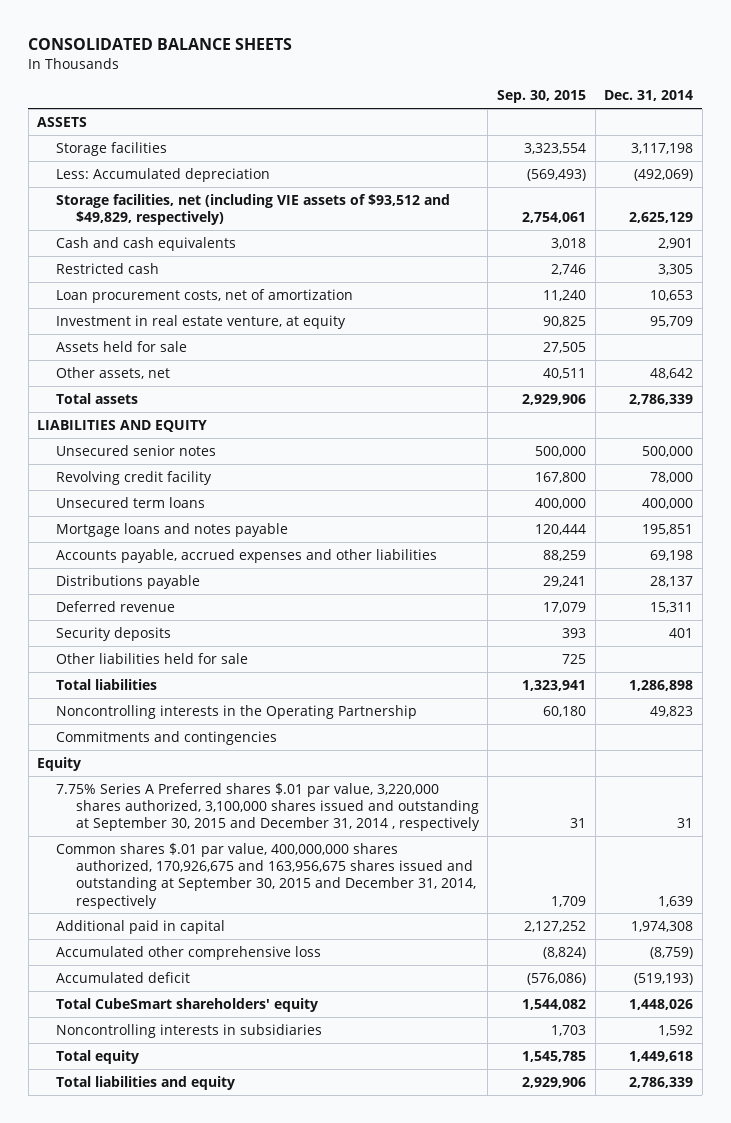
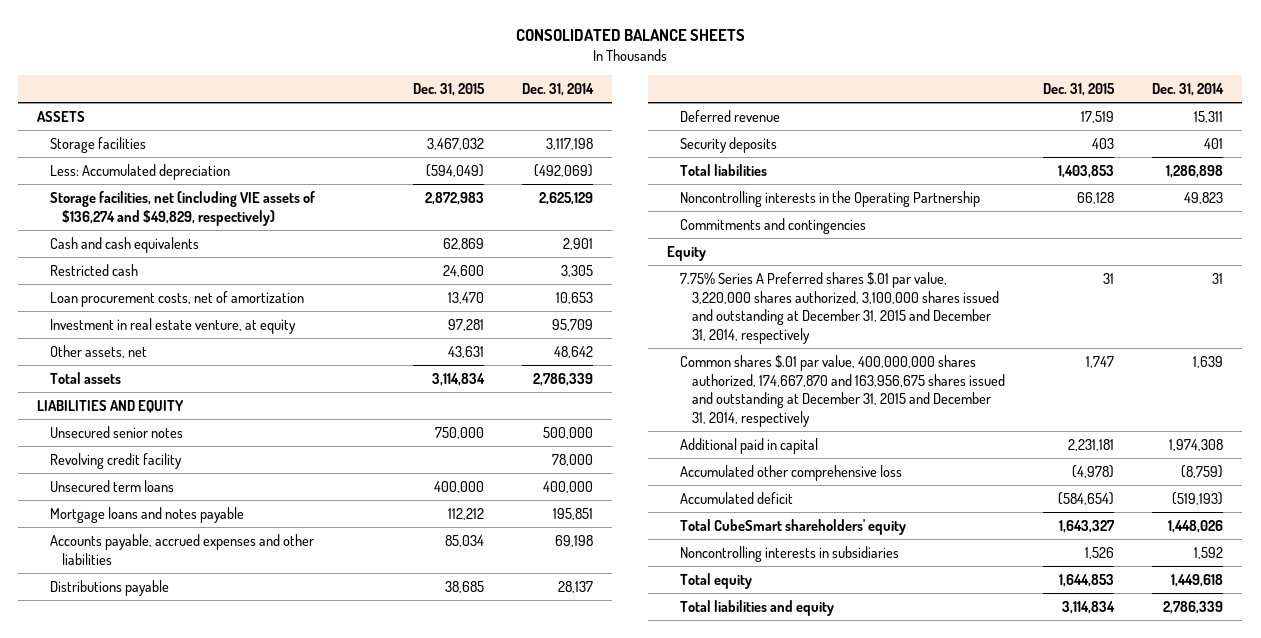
[496,90,586,104] Sep. 30, 2015 -> none
none -> [413,83,486,97] Dec. 31, 2015
[56,193,451,226] Storage facilities, net (including VIE assets of $93,512 and $49,829, respectively) -> [49,191,315,226] Storage facilities, net (including VIE assets of $136,274 and $49,829, respectively)
[56,340,188,352] Assets held for sale -> none
[56,652,249,664] Other liabilities held for sale -> none
[56,782,480,832] 7.75% Series A Preferred shares $.01 par value, 3,220,000 shares authorized, 3,100,000 shares issued and outstanding at September 30, 2015 and December 31, 2014 , respectively -> [679,272,1000,344] 7.75% Series A Preferred shares $.01 par value, 3,220,000 shares authorized, 3,100,000 shares issued and outstanding at December 31, 2015 and December 31, 2014, respectively
[56,842,476,909] Common shares $.01 par value, 400,000,000 shares authorized, 170,926,675 and 163,956,675 shares issued and outstanding at September 30, 2015 and December 31, 2014, respectively -> [679,355,1006,427] Common shares $.01 par value, 400,000,000 shares authorized, 174,667,870 and 163,956,675 shares issued and outstanding at December 31, 2015 and December 31, 2014, respectively

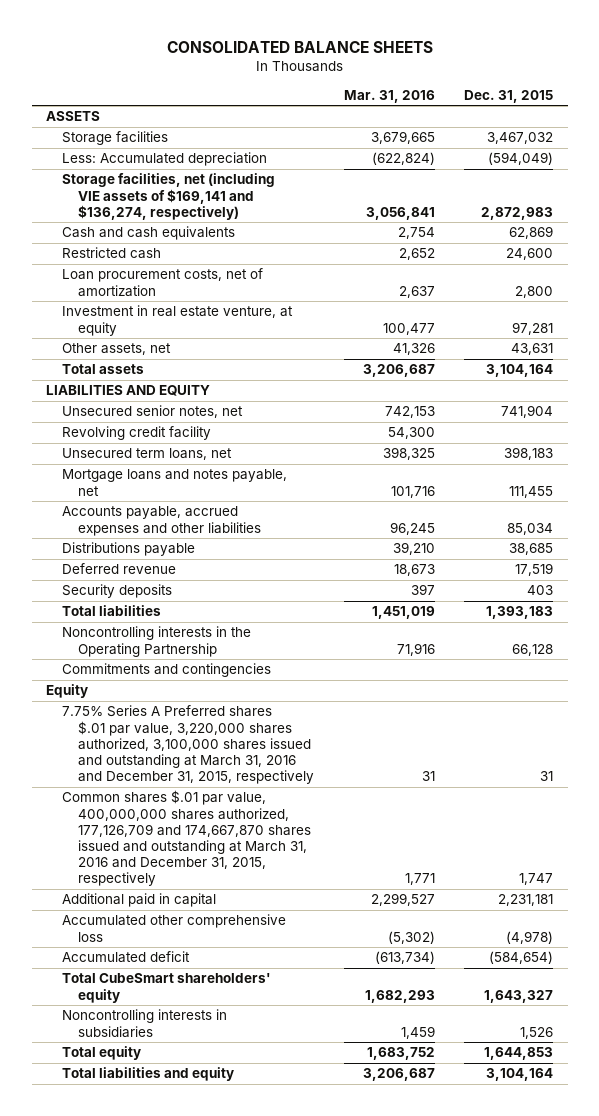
[522,83,595,97] Dec. 31, 2014 -> none
none -> [343,89,435,103] Mar. 31, 2016
[49,191,315,226] Storage facilities, net (including VIE assets of $136,274 and $49,829, respectively) -> [62,173,276,220] Storage facilities, net (including VIE assets of $169,141 and $136,274, respectively)
[448,292,485,305] 13,470 -> [515,285,554,298] 2,800
[432,373,486,387] 3,114,834 -> [486,364,554,378] 3,104,164
[49,426,183,439] Unsecured senior notes -> [62,405,244,419] Unsecured senior notes, net
[435,427,485,440] 750,000 -> [501,405,554,419] 741,904
[49,480,174,493] Unsecured term loans -> [62,448,233,461] Unsecured term loans, net
[434,481,485,494] 400,000 -> [504,447,554,461] 398,183
[49,507,244,524] Mortgage loans and notes payable -> [62,469,288,496] Mortgage loans and notes payable, net
[448,508,485,521] 112,212 -> [509,485,554,498] 111,455
[1058,165,1115,179] 1,403,853 -> [486,606,554,620] 1,393,183
[679,272,1000,344] 7.75% Series A Preferred shares $.01 par value, 3,220,000 shares authorized, 3,100,000 shares issued and outstanding at December 31, 2015 and December 31, 2014, respectively -> [62,705,315,784] 7.75% Series A Preferred shares $.01 par value, 3,220,000 shares authorized, 3,100,000 shares issued and outstanding at March 31, 2016 and December 31, 2015, respectively
[679,355,1006,427] Common shares $.01 par value, 400,000,000 shares authorized, 174,667,870 and 163,956,675 shares issued and outstanding at December 31, 2015 and December 31, 2014, respectively -> [62,790,312,887] Common shares $.01 par value, 400,000,000 shares authorized, 177,126,709 and 174,667,870 shares issued and outstanding at March 31, 2016 and December 31, 2015, respectively
[1062,601,1116,615] 3,114,834 -> [486,1068,554,1082] 3,104,164

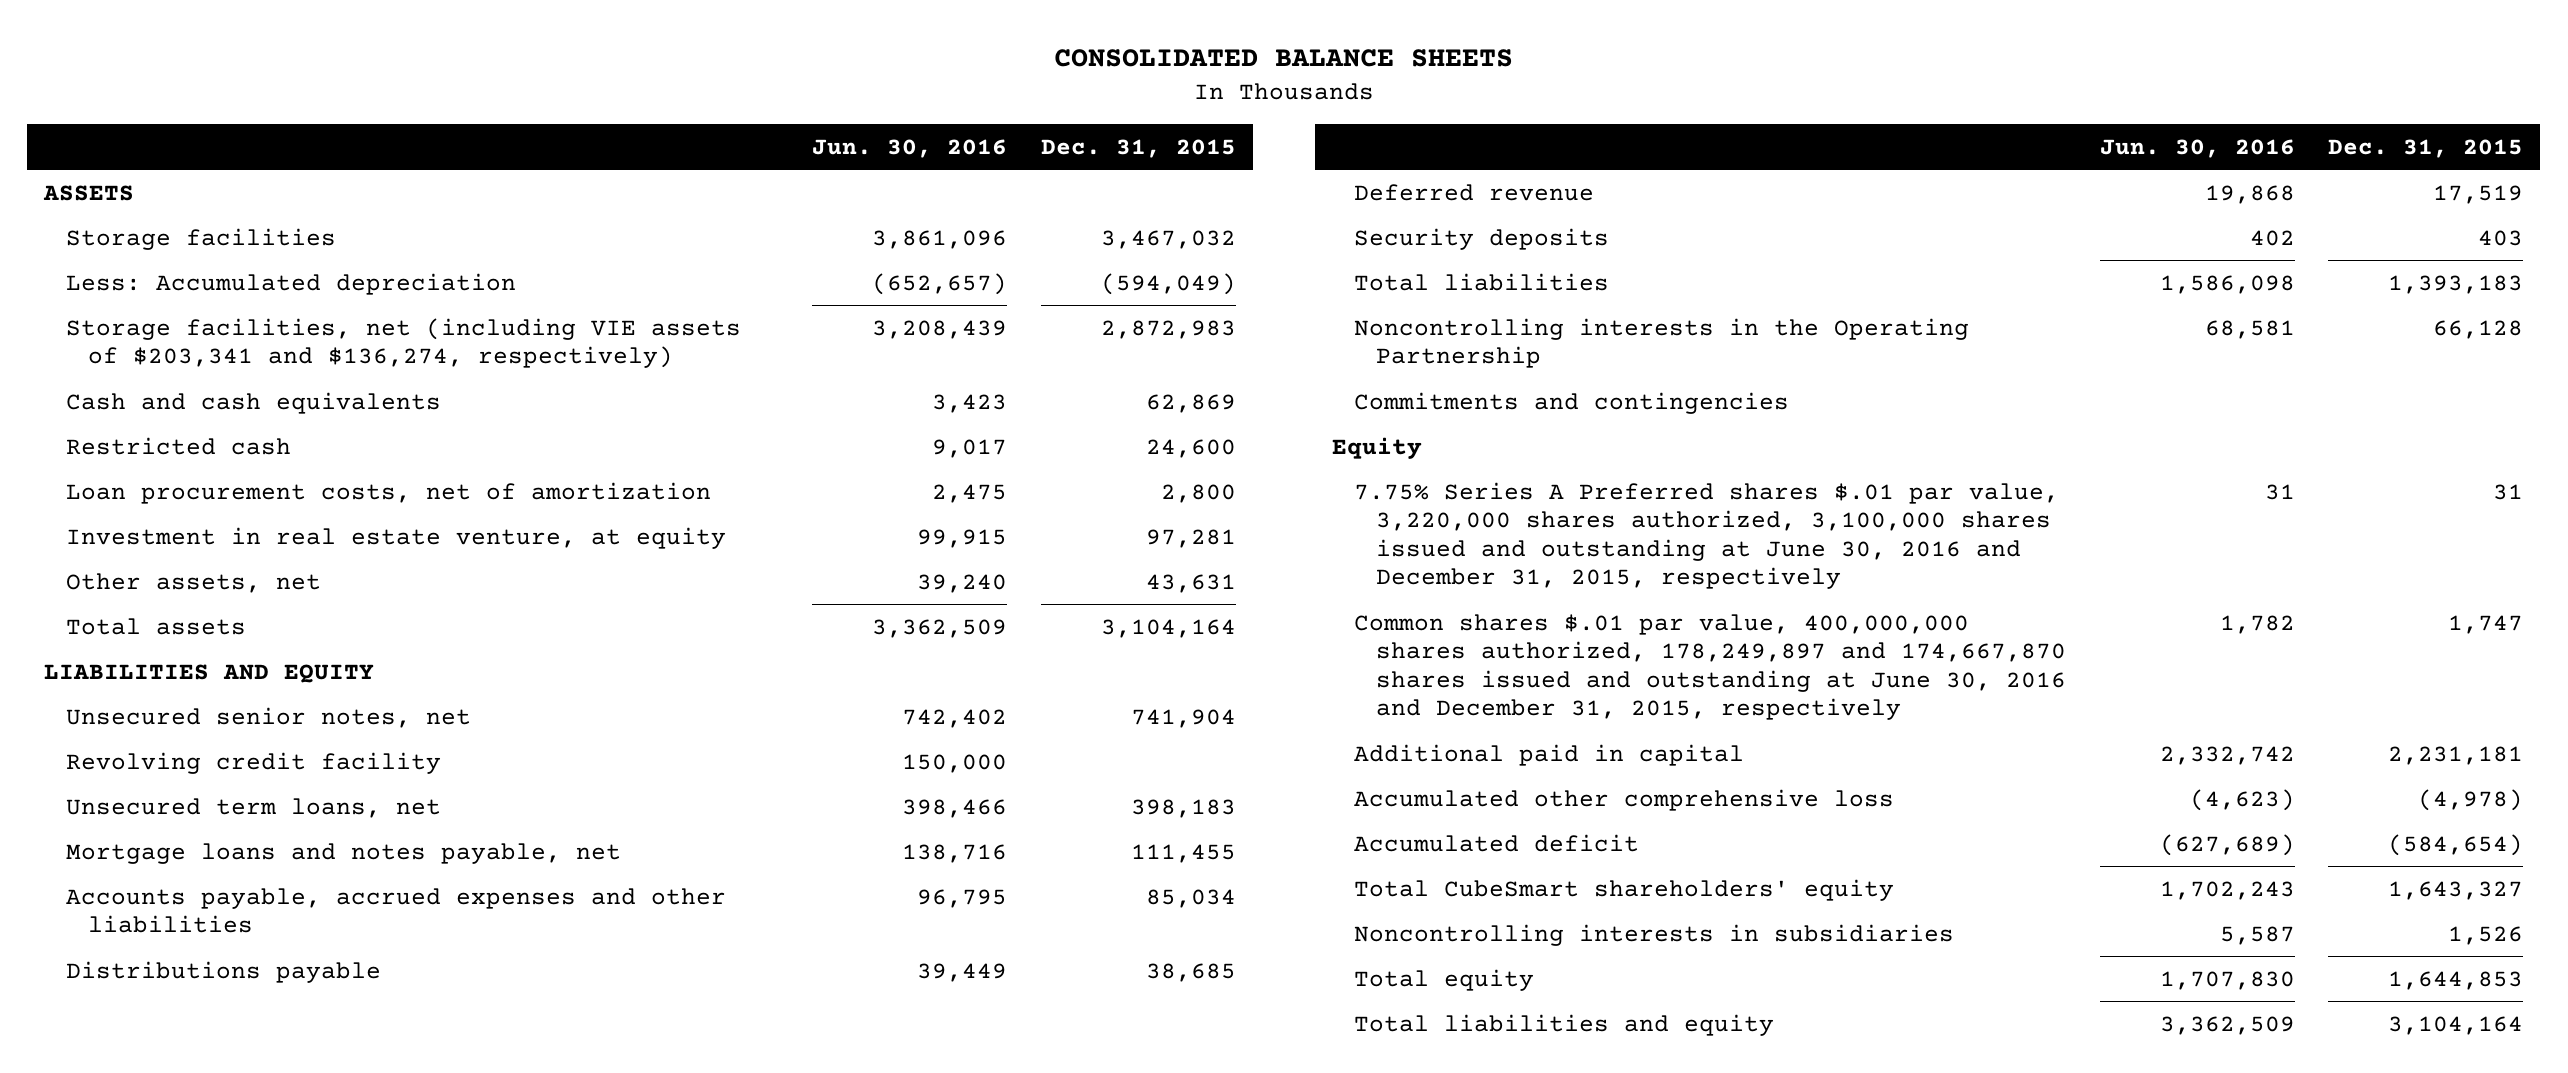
[343,89,435,103] Mar. 31, 2016 -> none
none -> [812,138,1008,158] Jun. 30, 2016
[62,173,276,220] Storage facilities, net (including VIE assets of $169,141 and $136,274, respectively) -> [66,317,742,369] Storage facilities, net (including VIE assets of $203,341 and $136,274, respectively)
[62,705,315,784] 7.75% Series A Preferred shares $.01 par value, 3,220,000 shares authorized, 3,100,000 shares issued and outstanding at March 31, 2016 and December 31, 2015, respectively -> [1353,481,2059,590] 7.75% Series A Preferred shares $.01 par value, 3,220,000 shares authorized, 3,100,000 shares issued and outstanding at June 30, 2016 and December 31, 2015, respectively
[62,790,312,887] Common shares $.01 par value, 400,000,000 shares authorized, 177,126,709 and 174,667,870 shares issued and outstanding at March 31, 2016 and December 31, 2015, respectively -> [1353,613,2066,721] Common shares $.01 par value, 400,000,000 shares authorized, 178,249,897 and 174,667,870 shares issued and outstanding at June 30, 2016 and December 31, 2015, respectively

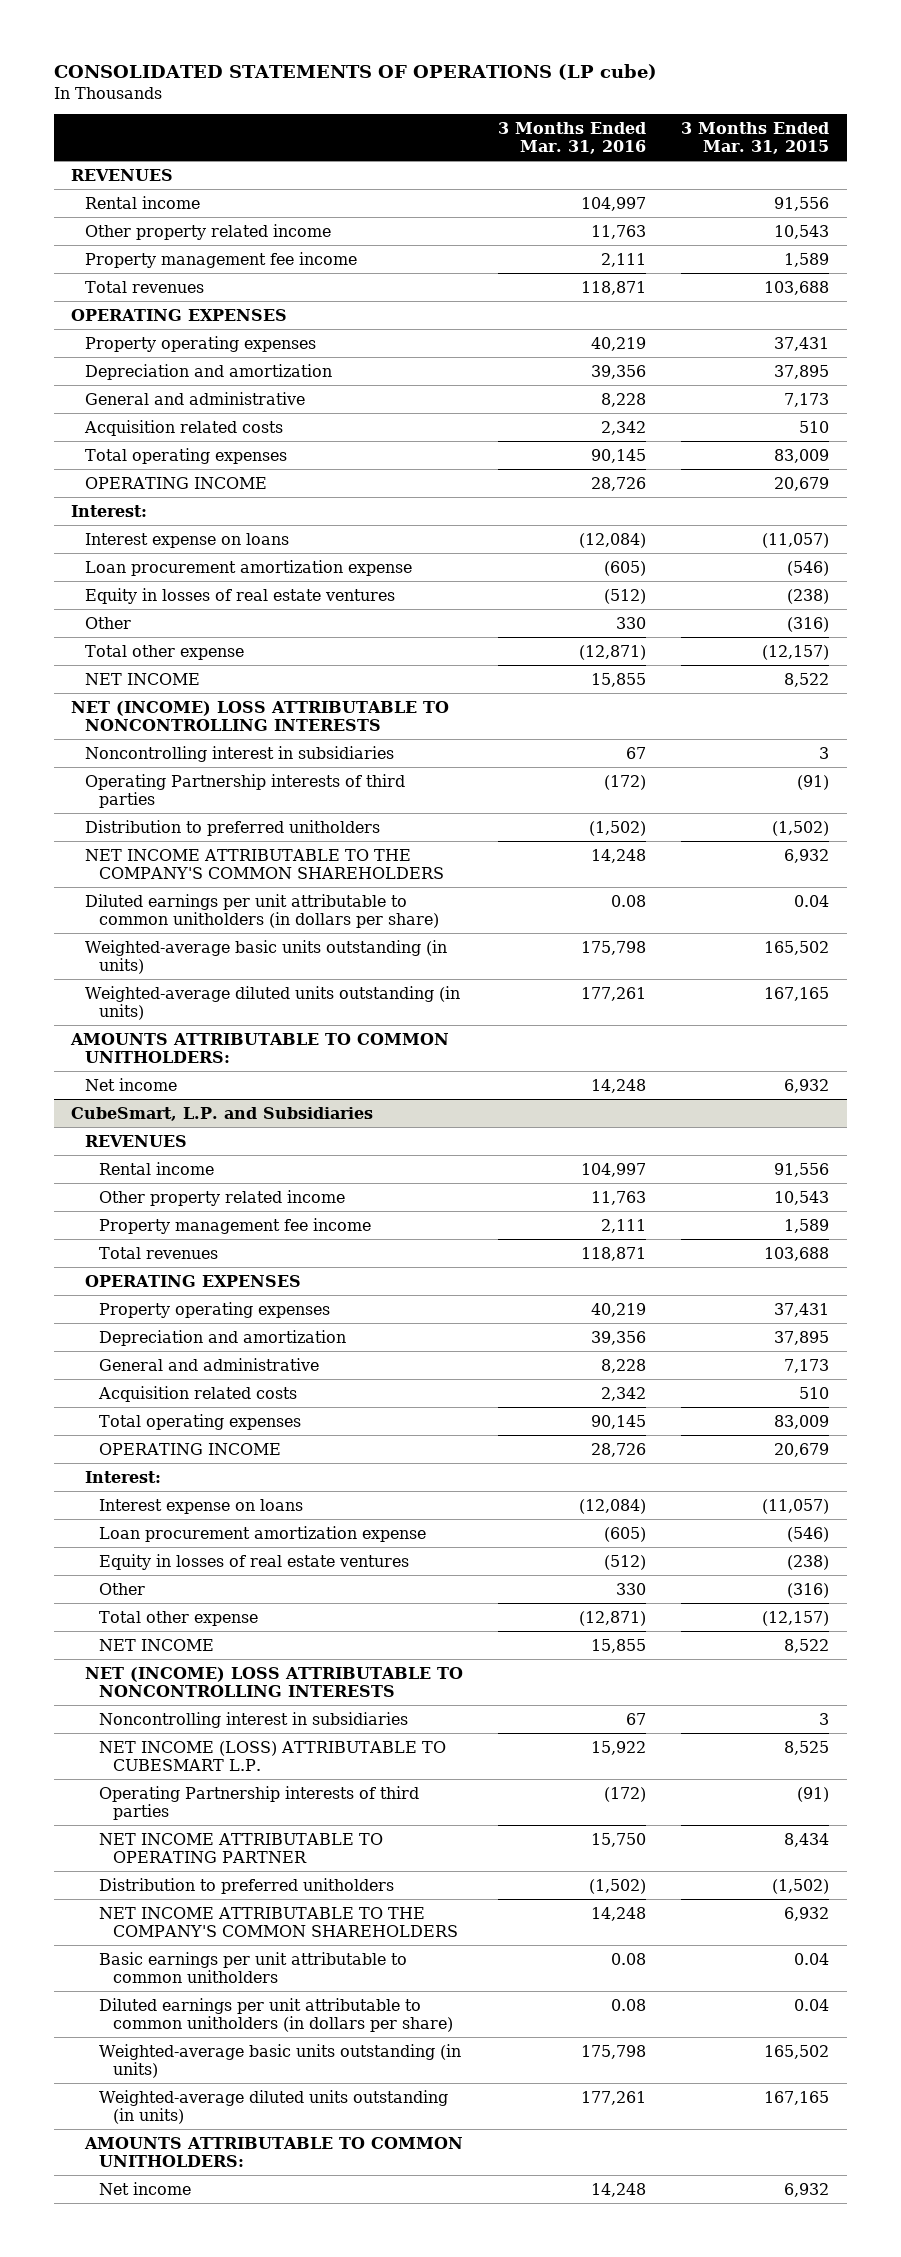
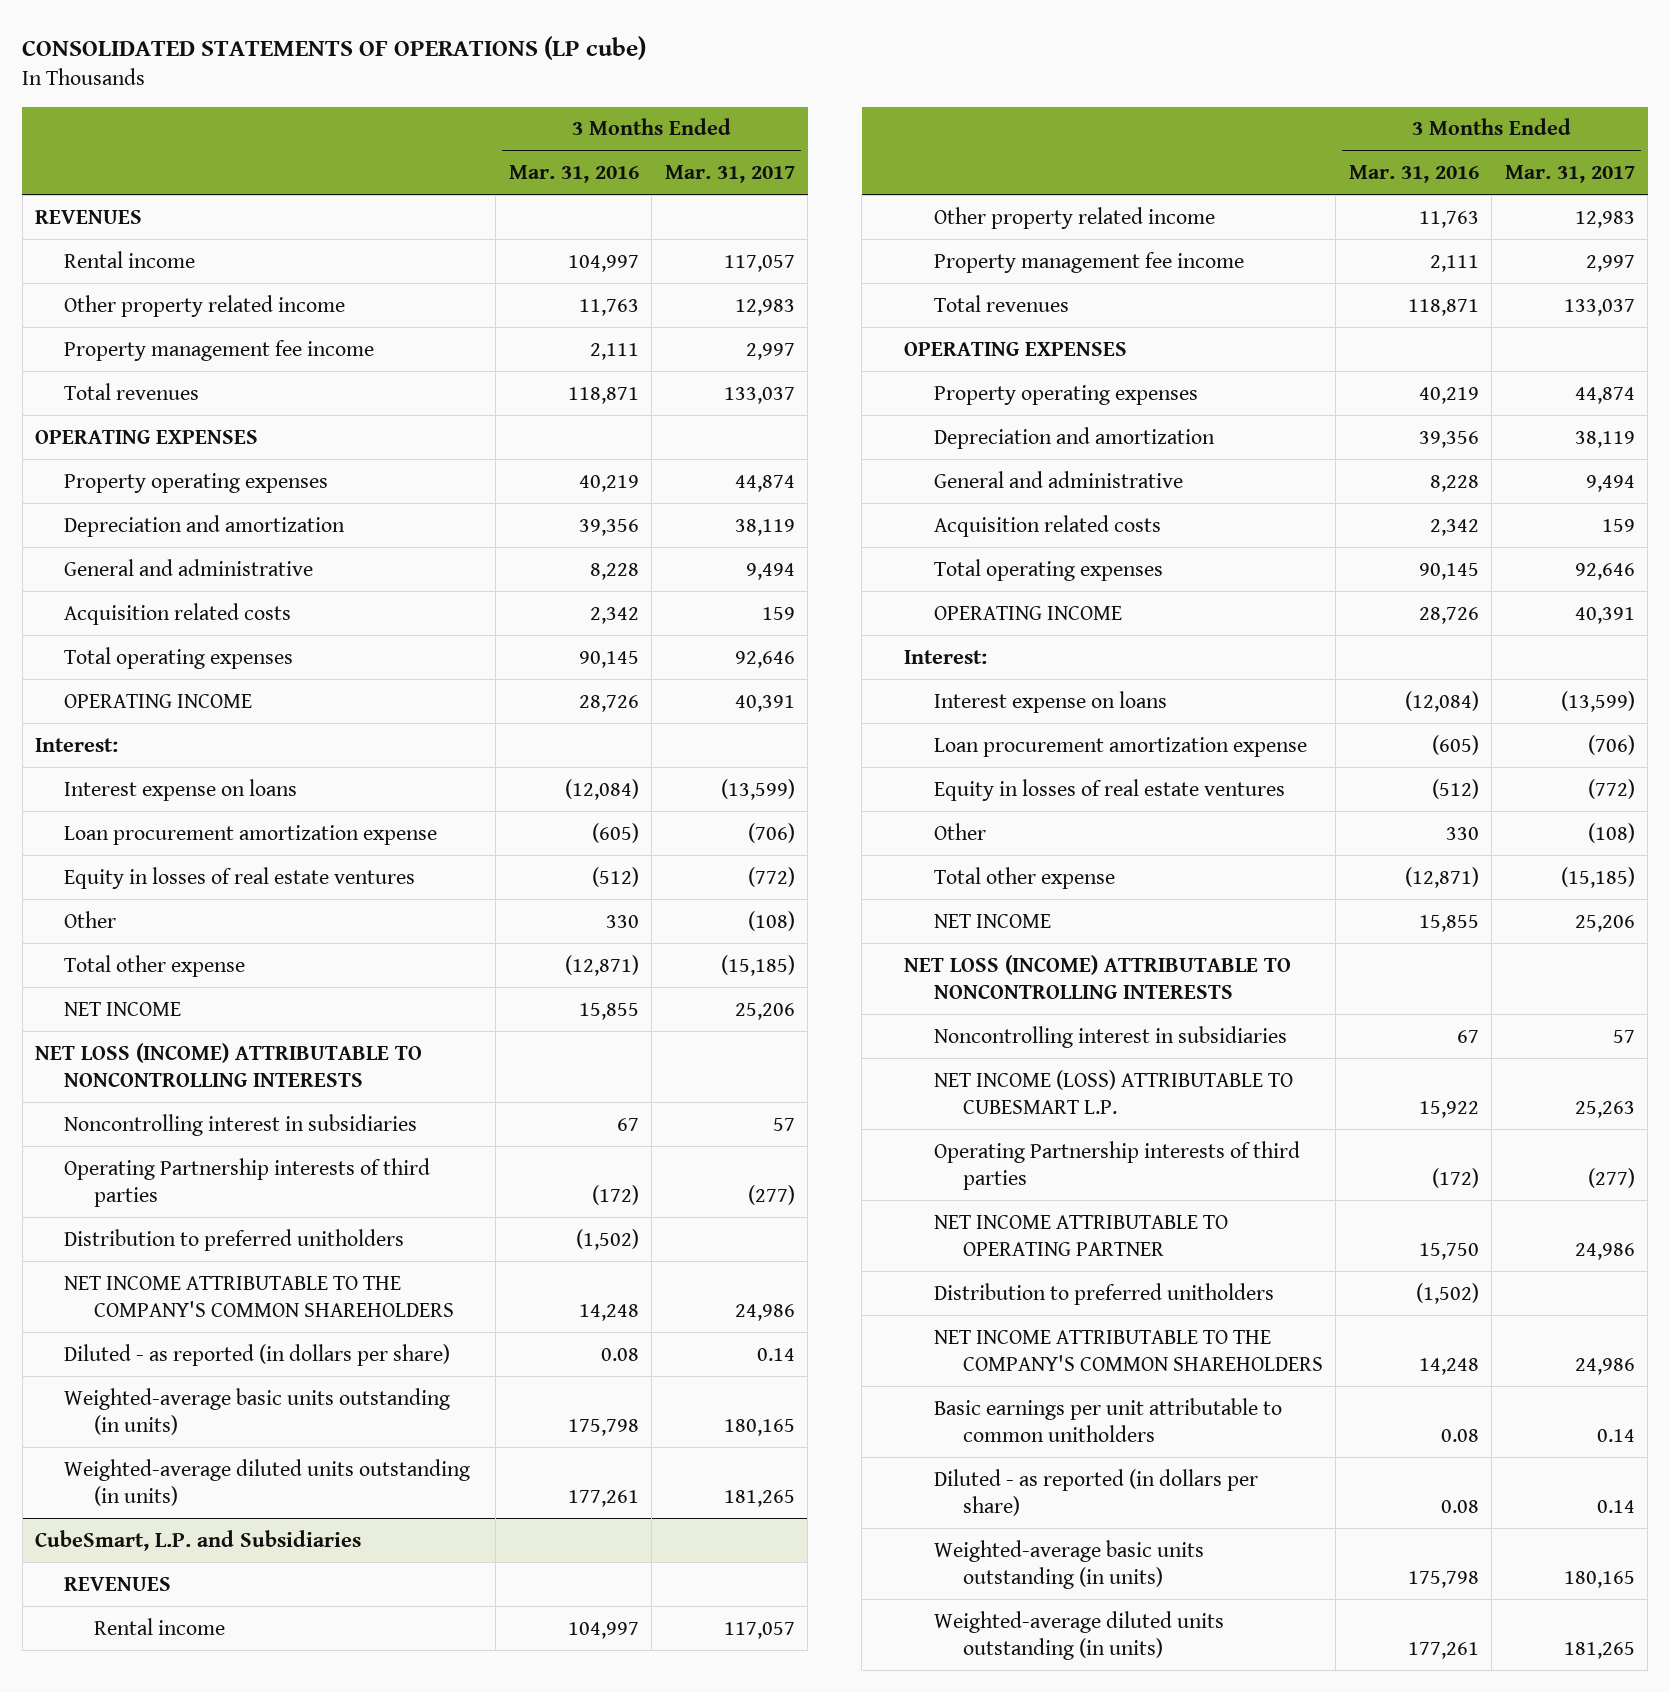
[681,121,830,155] 3 Months Ended Mar. 31, 2015 -> none
none -> [664,165,795,184] Mar. 31, 2017
[71,700,450,731] NET (INCOME) LOSS ATTRIBUTABLE TO NONCONTROLLING INTERESTS -> [35,1042,423,1088] NET LOSS (INCOME) ATTRIBUTABLE TO NONCONTROLLING INTERESTS
[85,893,440,928] Diluted earnings per unit attributable to common unitholders (in dollars per share) -> [64,1343,451,1366] Diluted - as reported (in dollars per share)
[70,1032,450,1063] AMOUNTS ATTRIBUTABLE TO COMMON UNITHOLDERS: -> none
[85,1077,178,1091] Net income -> none
[85,1666,464,1697] NET (INCOME) LOSS ATTRIBUTABLE TO NONCONTROLLING INTERESTS -> [904,954,1292,1000] NET LOSS (INCOME) ATTRIBUTABLE TO NONCONTROLLING INTERESTS
[99,1997,454,2032] Diluted earnings per unit attributable to common unitholders (in dollars per share) -> [933,1468,1258,1517] Diluted - as reported (in dollars per share)
[84,2136,464,2167] AMOUNTS ATTRIBUTABLE TO COMMON UNITHOLDERS: -> none
[99,2181,192,2195] Net income -> none

